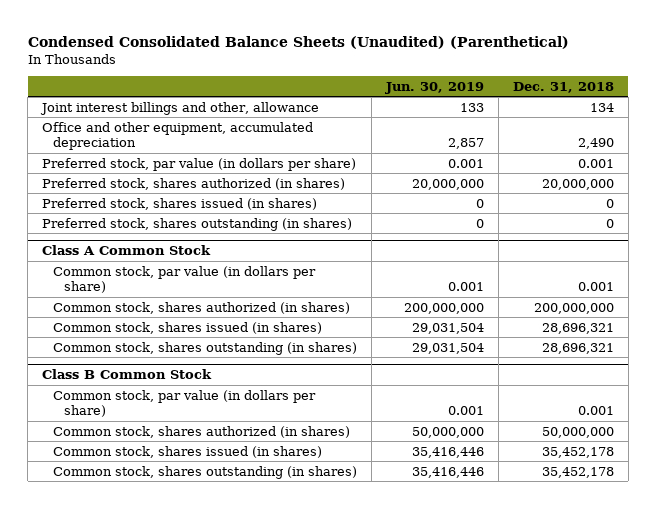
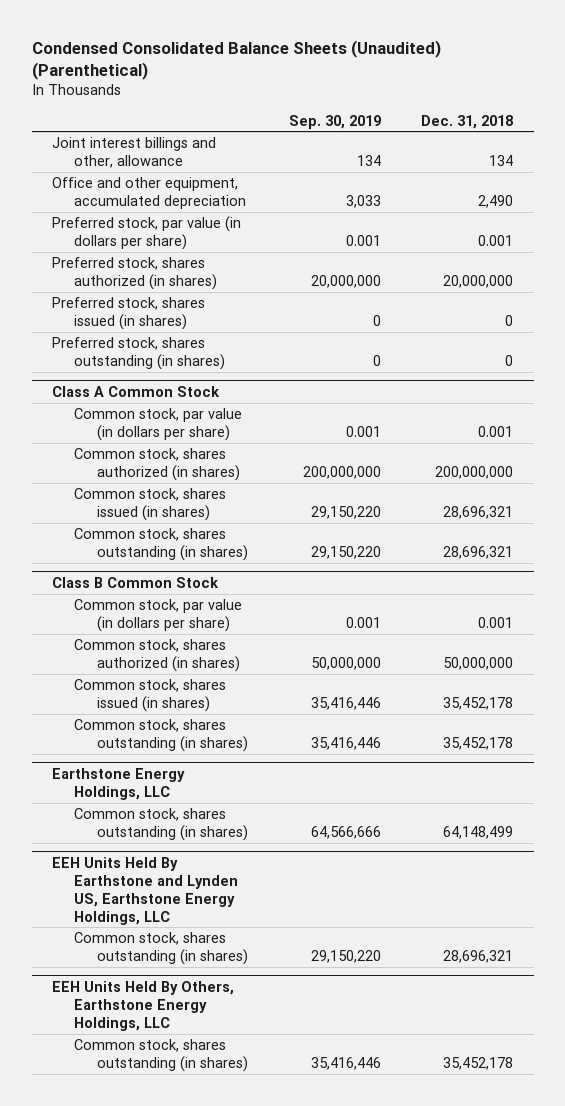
[384,81,484,94] Jun. 30, 2019 -> none
none -> [288,114,381,129] Sep. 30, 2019
none -> [51,767,185,800] Earthstone Energy Holdings, LLC
none -> [74,807,249,841] Common stock, shares outstanding (in shares)
none -> [51,856,239,925] EEH Units Held By Earthstone and Lynden US, Earthstone Energy Holdings, LLC
none -> [74,931,249,965] Common stock, shares outstanding (in shares)
none -> [51,980,234,1031] EEH Units Held By Others, Earthstone Energy Holdings, LLC
none -> [74,1038,249,1072] Common stock, shares outstanding (in shares)

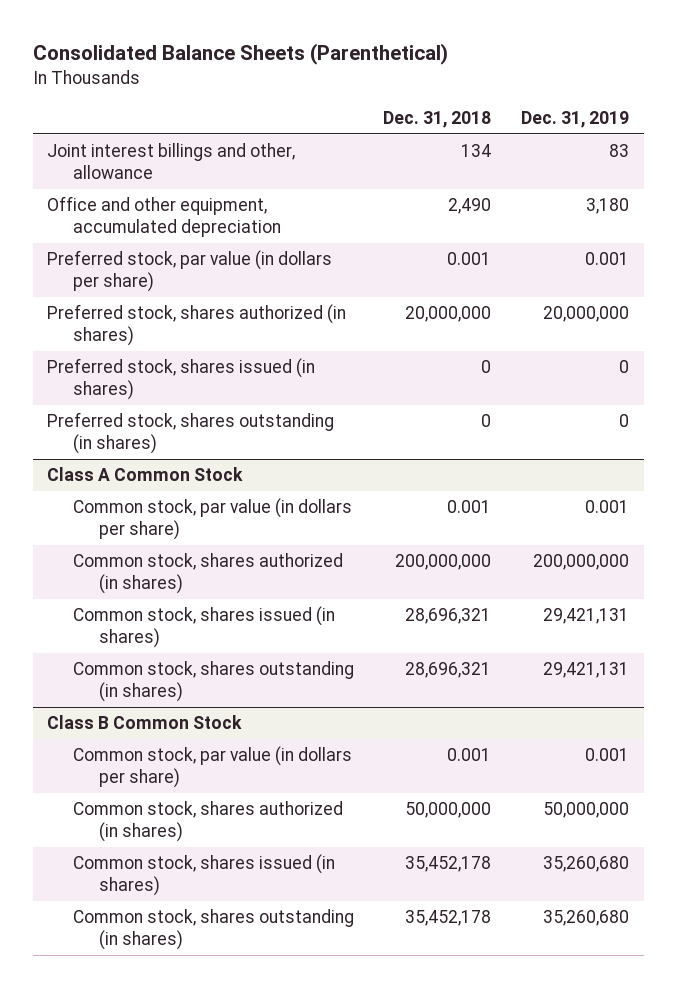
[31,39,441,80] Condensed Consolidated Balance Sheets (Unaudited) (Parenthetical) -> [32,43,448,66] Consolidated Balance Sheets (Parenthetical)
[288,114,381,129] Sep. 30, 2019 -> none
none -> [520,110,629,128] Dec. 31, 2019
[51,767,185,800] Earthstone Energy Holdings, LLC -> none
[74,807,249,841] Common stock, shares outstanding (in shares) -> none
[51,856,239,925] EEH Units Held By Earthstone and Lynden US, Earthstone Energy Holdings, LLC -> none
[74,931,249,965] Common stock, shares outstanding (in shares) -> none
[51,980,234,1031] EEH Units Held By Others, Earthstone Energy Holdings, LLC -> none
[74,1038,249,1072] Common stock, shares outstanding (in shares) -> none

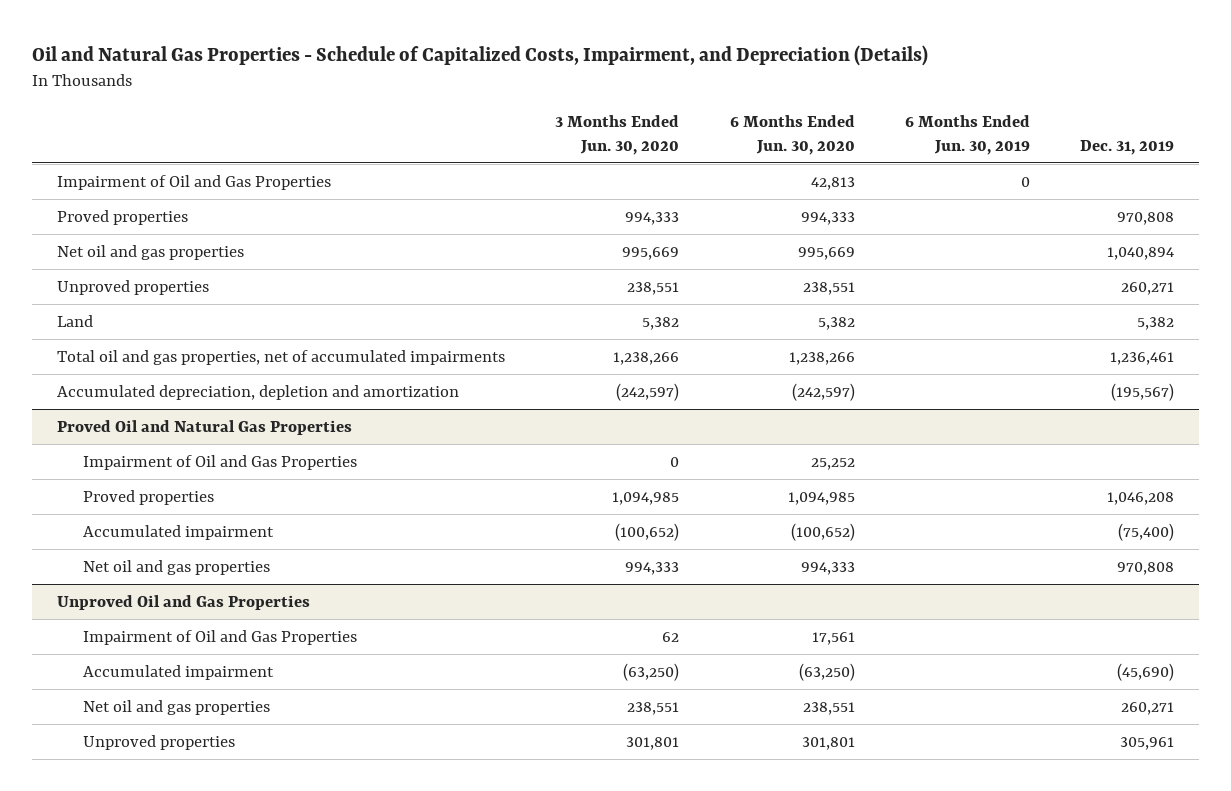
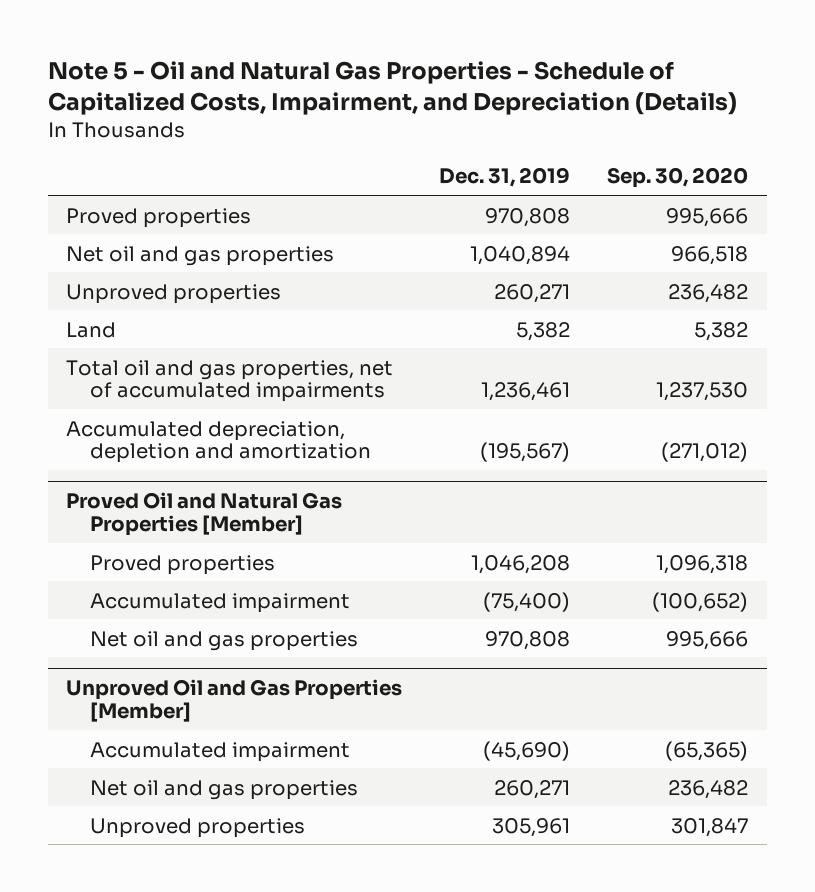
[32,45,929,67] Oil and Natural Gas Properties - Schedule of Capitalized Costs, Impairment, and Depreciation (Details) -> [47,60,737,115] Note 5 - Oil and Natural Gas Properties - Schedule of Capitalized Costs, Impairment, and Depreciation (Details)
[555,115,680,155] 3 Months Ended Jun. 30, 2020 -> none
[729,115,855,155] 6 Months Ended Jun. 30, 2020 -> none
[904,115,1030,155] 6 Months Ended Jun. 30, 2019 -> none
none -> [607,167,749,189] Sep. 30, 2020
[57,174,332,190] Impairment of Oil and Gas Properties -> none
[82,454,357,470] Impairment of Oil and Gas Properties -> none
[57,419,353,435] Proved Oil and Natural Gas Properties -> [66,492,343,536] Proved Oil and Natural Gas Properties [Member]
[82,629,357,645] Impairment of Oil and Gas Properties -> none
[57,594,311,610] Unproved Oil and Gas Properties -> [66,679,403,722] Unproved Oil and Gas Properties [Member]

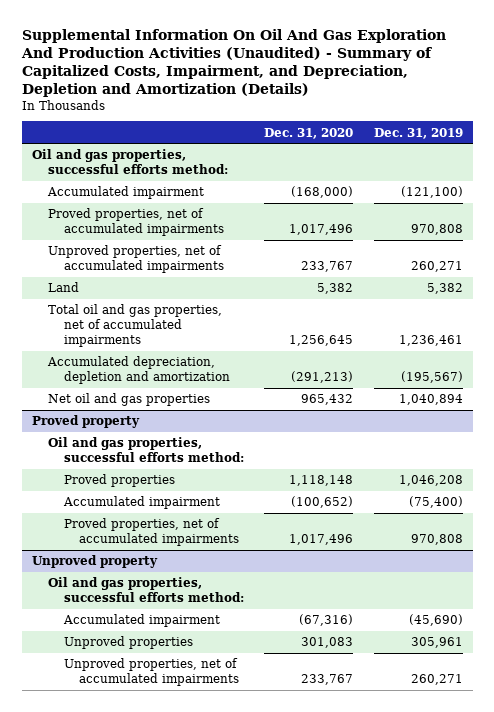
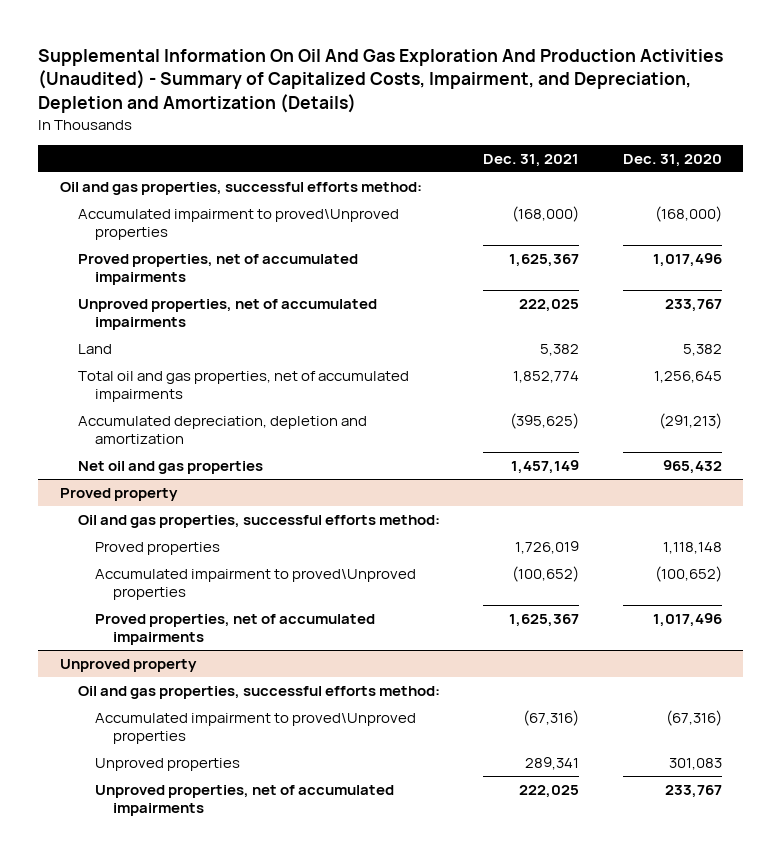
[373,127,463,139] Dec. 31, 2019 -> none
none -> [483,153,580,167] Dec. 31, 2021
[46,186,204,200] Accumulated impairment -> [77,209,399,241] Accumulated impairment to proved\Unproved properties
[62,496,220,510] Accumulated impairment -> [95,569,417,601] Accumulated impairment to proved\Unproved properties
[62,614,220,628] Accumulated impairment -> [95,713,417,745] Accumulated impairment to proved\Unproved properties

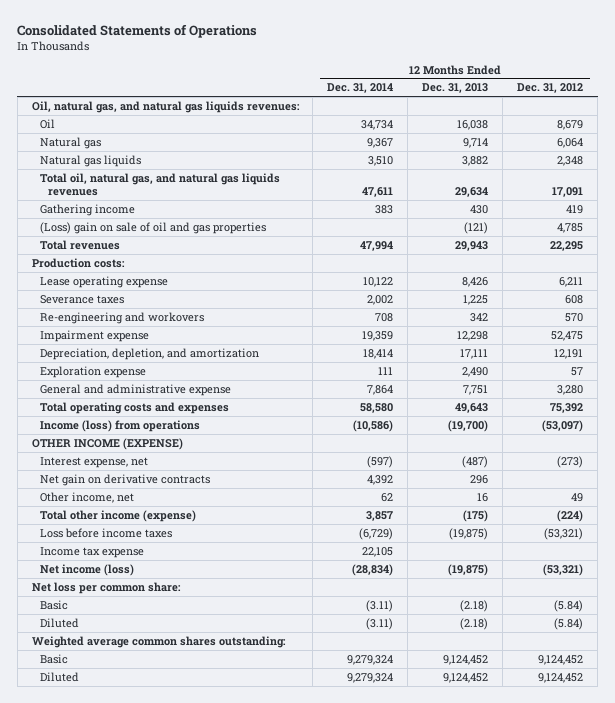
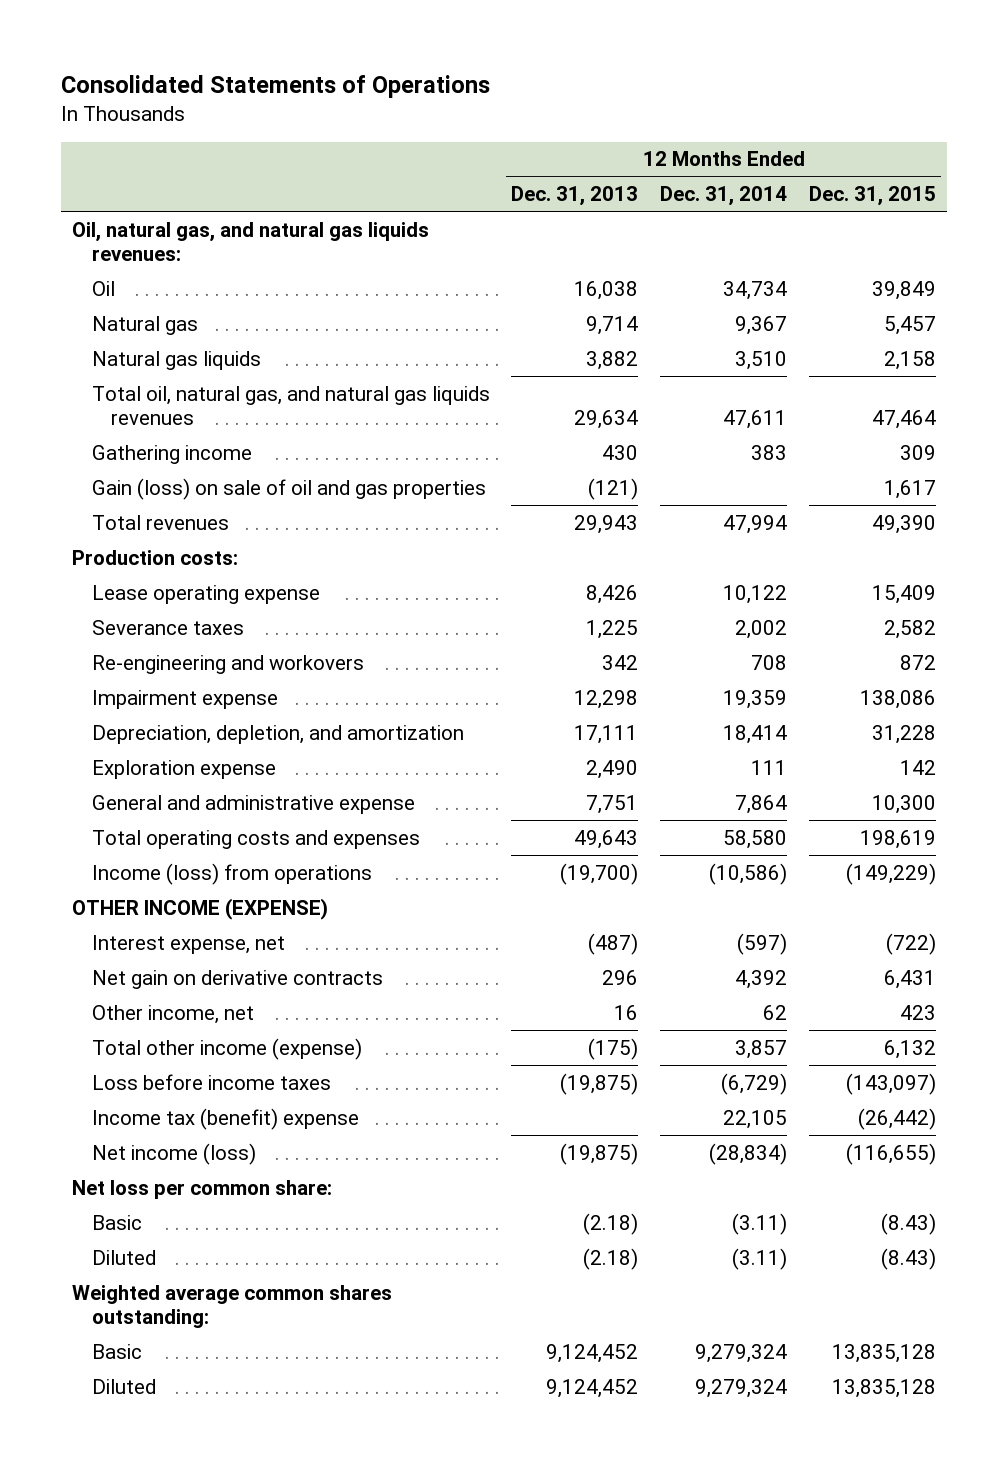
[517,83,584,94] Dec. 31, 2012 -> none
none -> [808,186,936,207] Dec. 31, 2015
[39,221,266,234] (Loss) gain on sale of oil and gas properties -> [91,477,486,500] Gain (loss) on sale of oil and gas properties
[39,546,144,558] Income tax expense -> [91,1107,359,1130] Income tax (benefit) expense

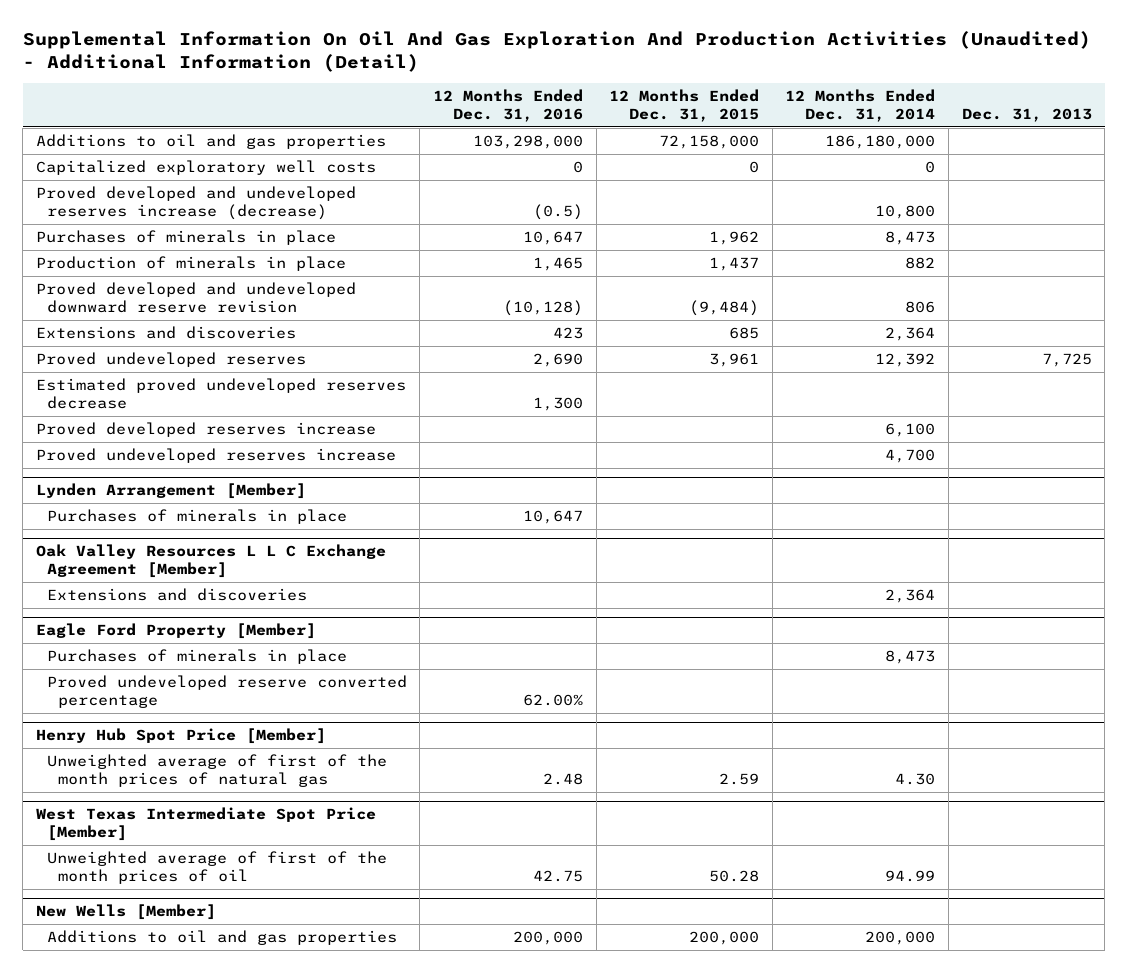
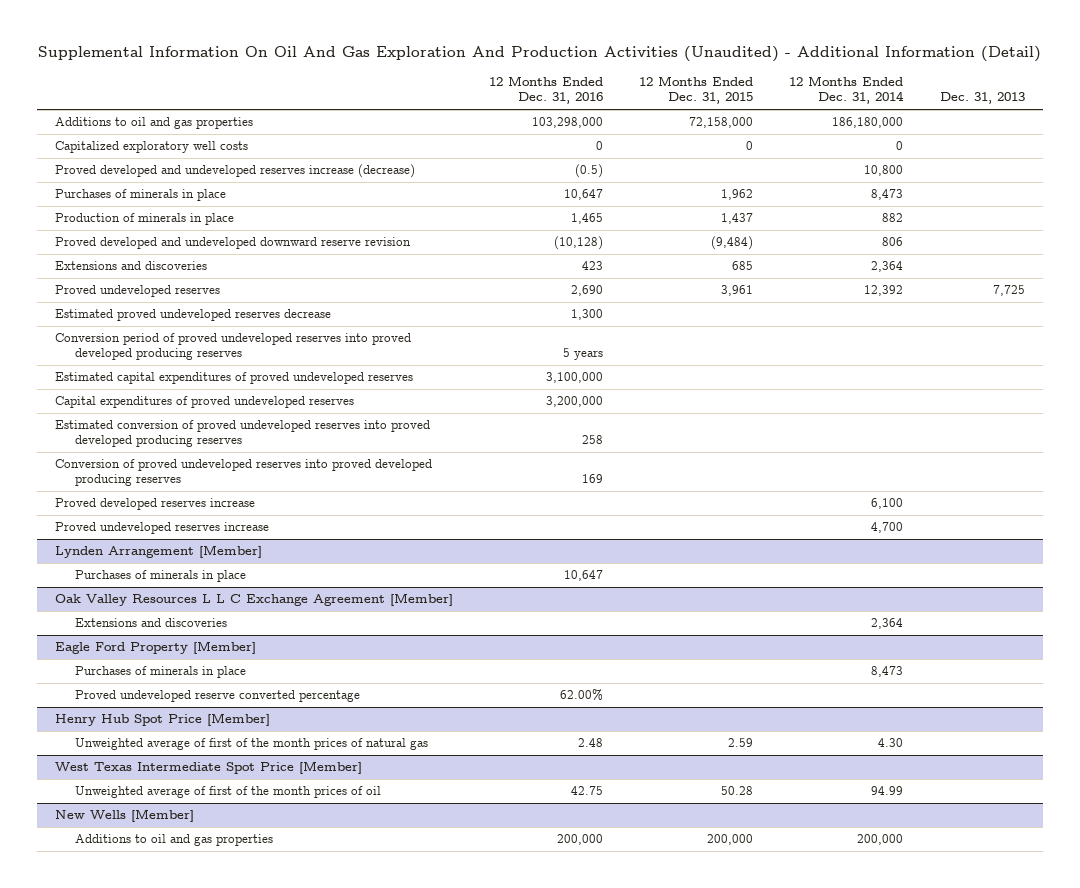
none -> [55,333,412,361] Conversion period of proved undeveloped reserves into proved developed producing reserves
none -> [55,372,414,385] Estimated capital expenditures of proved undeveloped reserves
none -> [55,396,355,409] Capital expenditures of proved undeveloped reserves
none -> [55,420,431,448] Estimated conversion of proved undeveloped reserves into proved developed producing reserves
none -> [55,459,433,487] Conversion of proved undeveloped reserves into proved developed producing reserves

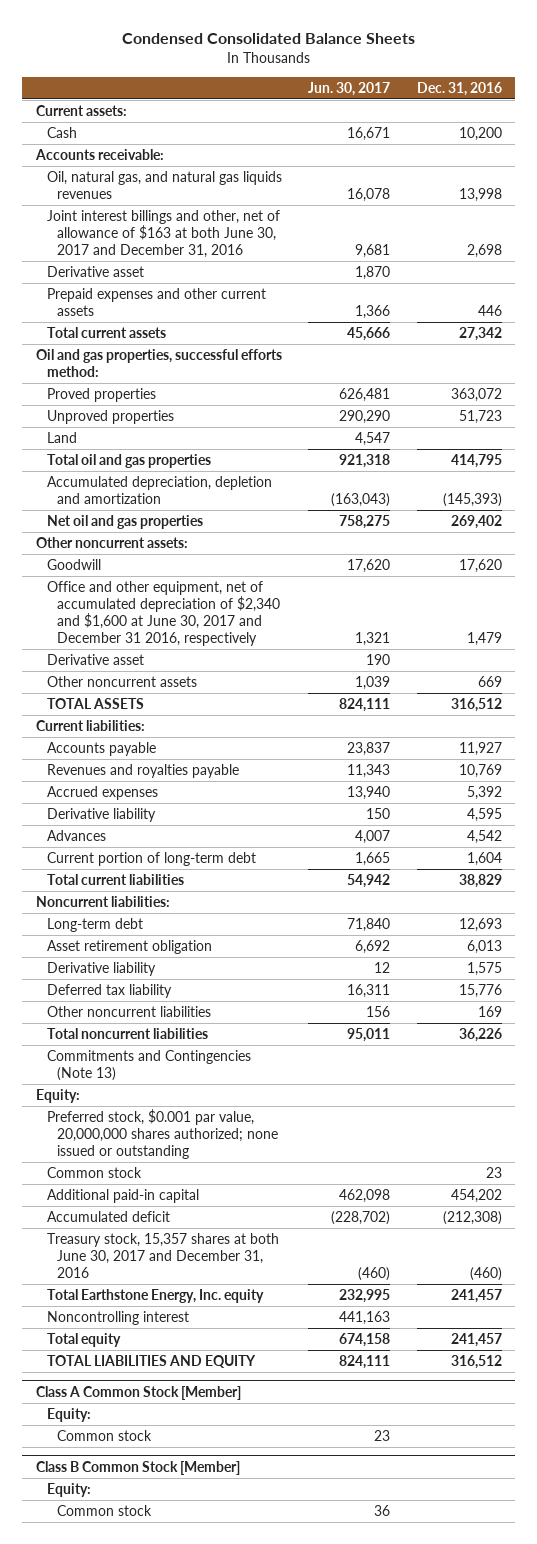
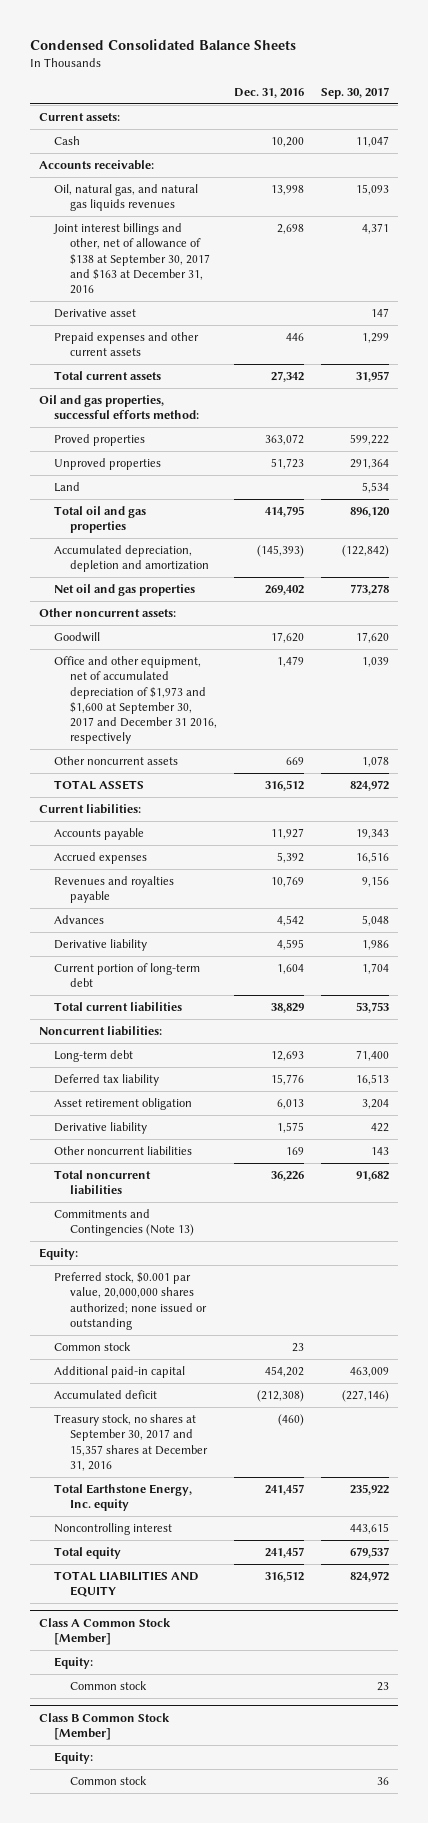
[308,81,391,96] Jun. 30, 2017 -> none
none -> [321,86,390,99] Sep. 30, 2017
[46,210,280,259] Joint interest billings and other, net of allowance of $163 at both June 30, 2017 and December 31, 2016 -> [53,223,211,294] Joint interest billings and other, net of allowance of $138 at September 30, 2017 and $163 at December 31, 2016
[46,654,144,666] Derivative asset -> none
[46,581,281,647] Office and other equipment, net of accumulated depreciation of $2,340 and $1,600 at June 30, 2017 and December 31 2016, respectively -> [54,656,218,745] Office and other equipment, net of accumulated depreciation of $1,973 and $1,600 at September 30, 2017 and December 31 2016, respectively
[46,764,239,779] Revenues and royalties payable -> [54,876,175,904] Revenues and royalties payable
[46,808,156,823] Derivative liability -> [54,939,148,952] Derivative liability
[46,984,172,999] Deferred tax liability -> [54,1074,160,1087] Deferred tax liability
[46,1233,279,1279] Treasury stock, 15,357 shares at both June 30, 2017 and December 31, 2016 -> [54,1414,209,1471] Treasury stock, no shares at September 30, 2017 and 15,357 shares at December 31, 2016

